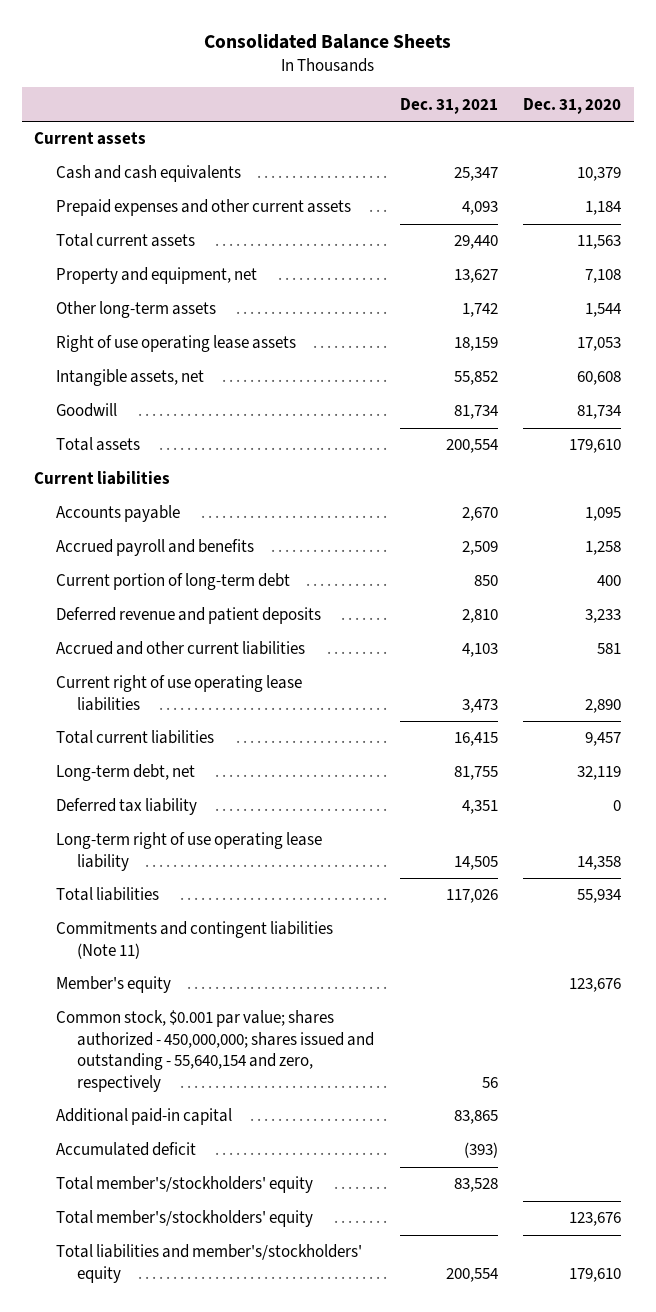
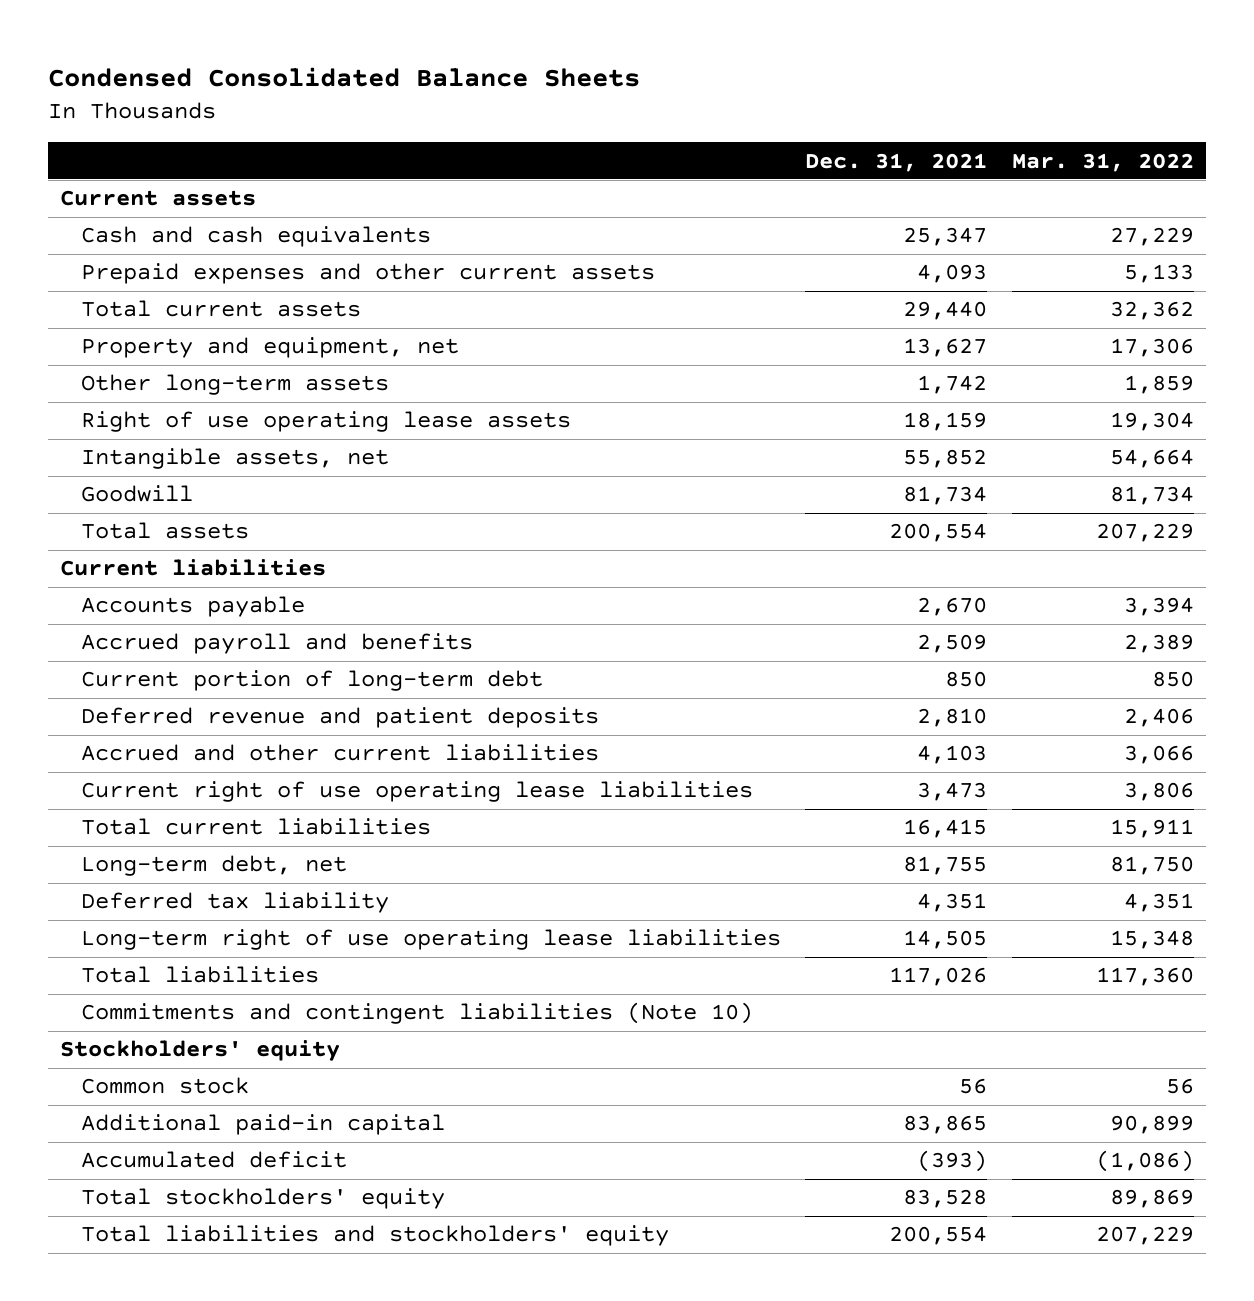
[203,33,451,49] Consolidated Balance Sheets -> [48,66,641,87] Condensed Consolidated Balance Sheets
[523,97,622,114] Dec. 31, 2020 -> none
none -> [1011,152,1194,172] Mar. 31, 2022
[55,832,322,871] Long-term right of use operating lease liability -> [80,929,781,951] Long-term right of use operating lease liabilities
[55,976,171,994] Member's equity -> none
[55,921,333,959] Commitments and contingent liabilities (Note 11) -> [80,1002,753,1025] Commitments and contingent liabilities (Note 10)
none -> [60,1040,341,1062] Stockholders' equity
[55,1010,375,1092] Common stock, $0.001 par value; shares authorized - 450,000,000; shares issued and outstanding - 55,640,154 and zero, respectively -> [80,1077,249,1095] Common stock
[55,1210,313,1228] Total member's/stockholders' equity -> none
[55,1176,313,1194] Total member's/stockholders' equity -> [80,1188,445,1210] Total stockholders' equity
[55,1244,362,1283] Total liabilities and member's/stockholders' equity -> [80,1225,669,1247] Total liabilities and stockholders' equity

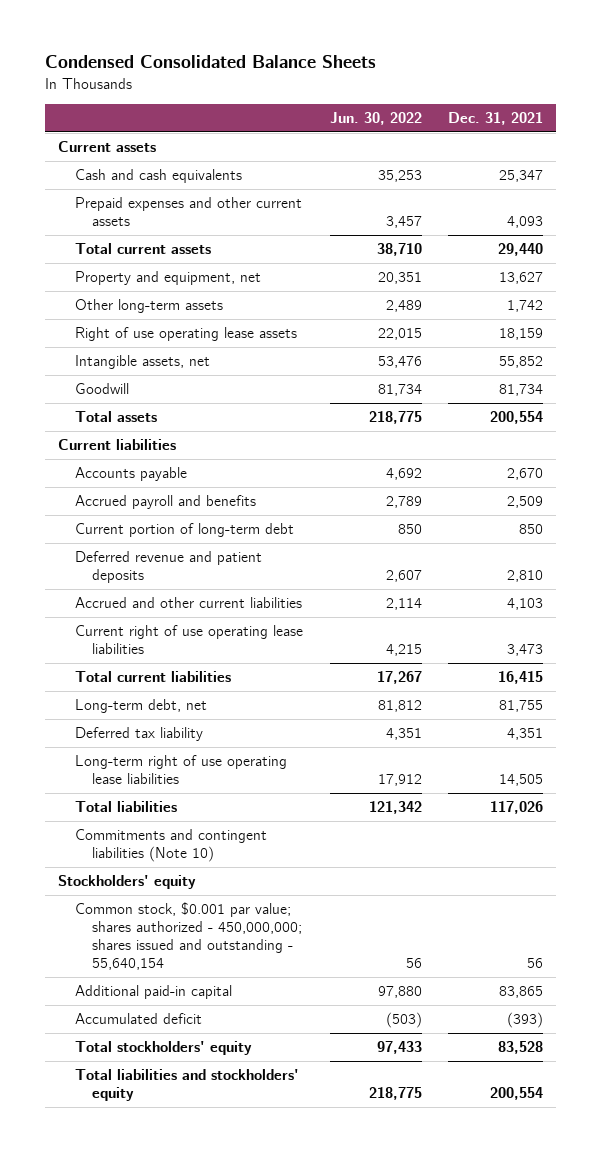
[1011,152,1194,172] Mar. 31, 2022 -> none
none -> [329,112,422,126] Jun. 30, 2022
[80,1077,249,1095] Common stock -> [75,902,303,971] Common stock, $0.001 par value; shares authorized - 450,000,000; shares issued and outstanding - 55,640,154

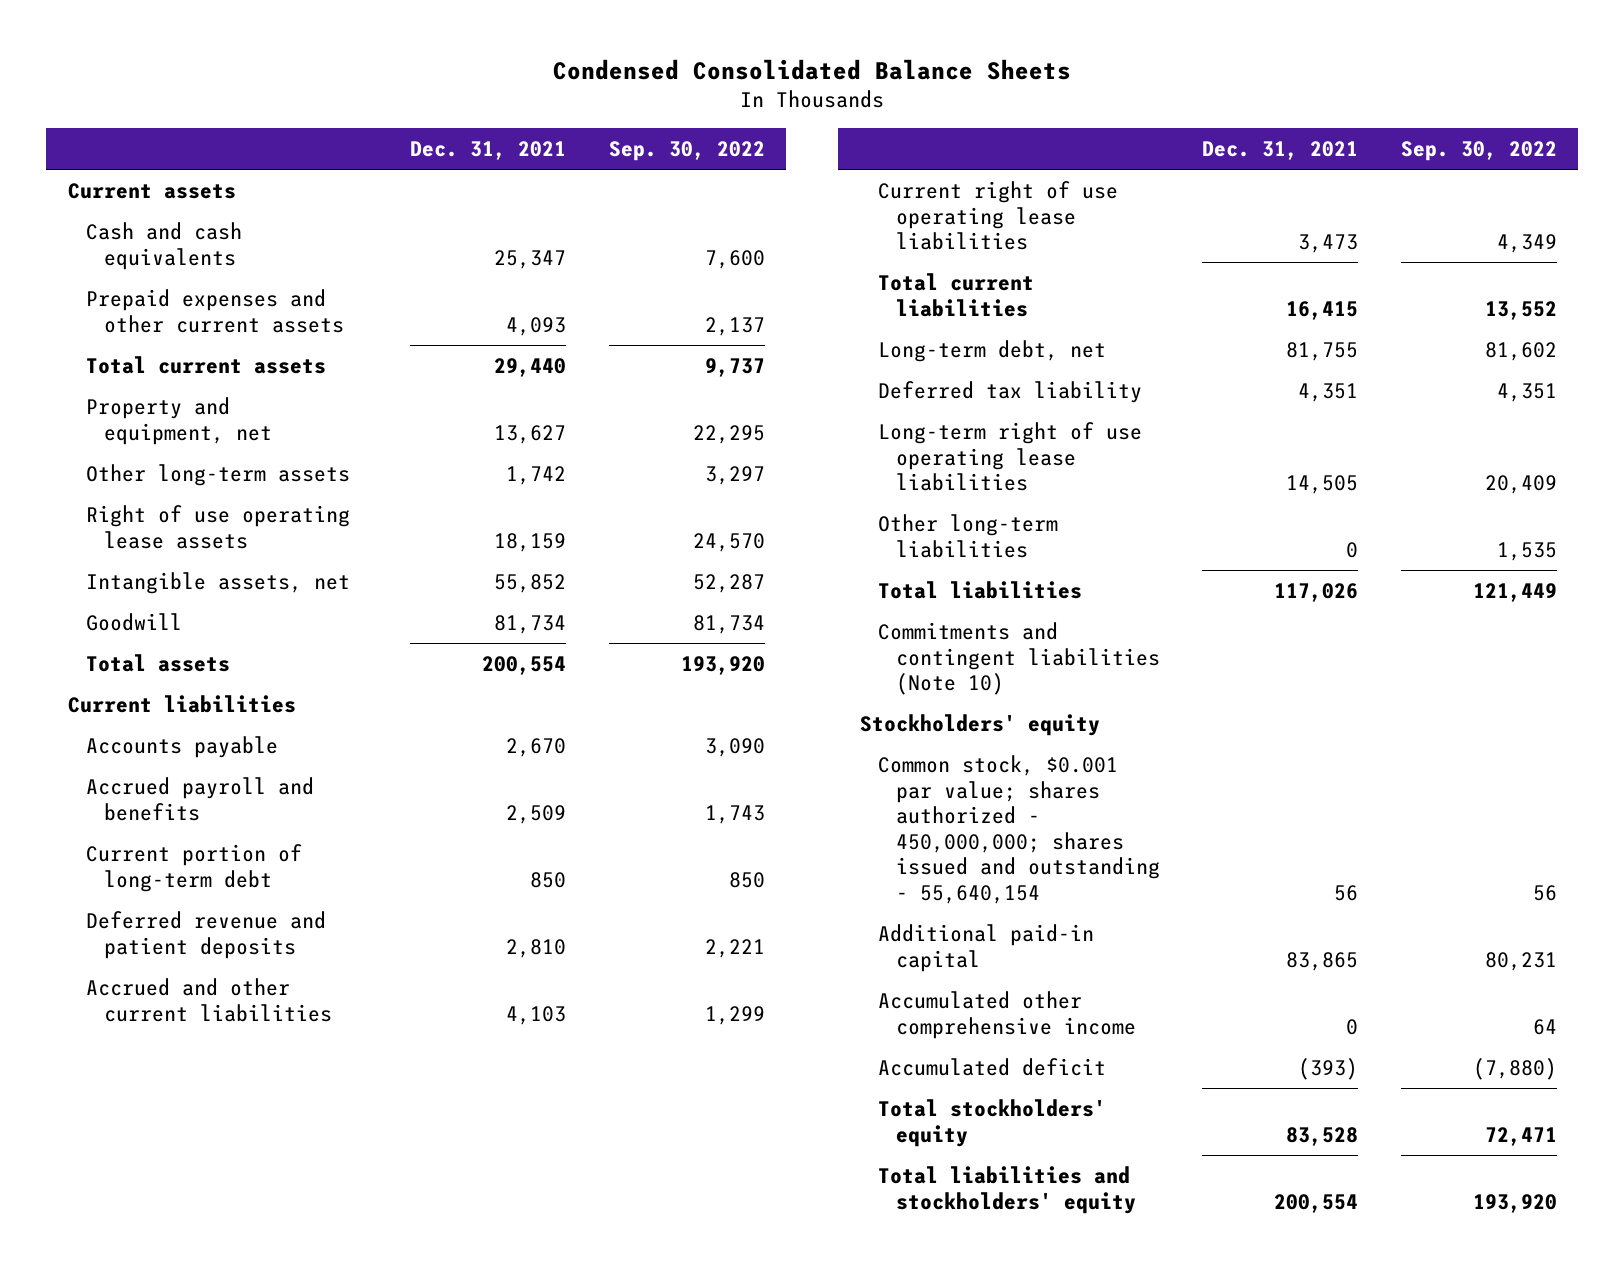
[329,112,422,126] Jun. 30, 2022 -> none
none -> [608,140,765,161] Sep. 30, 2022
none -> [877,513,1058,558] Other long-term liabilities
none -> [877,990,1136,1039] Accumulated other comprehensive income

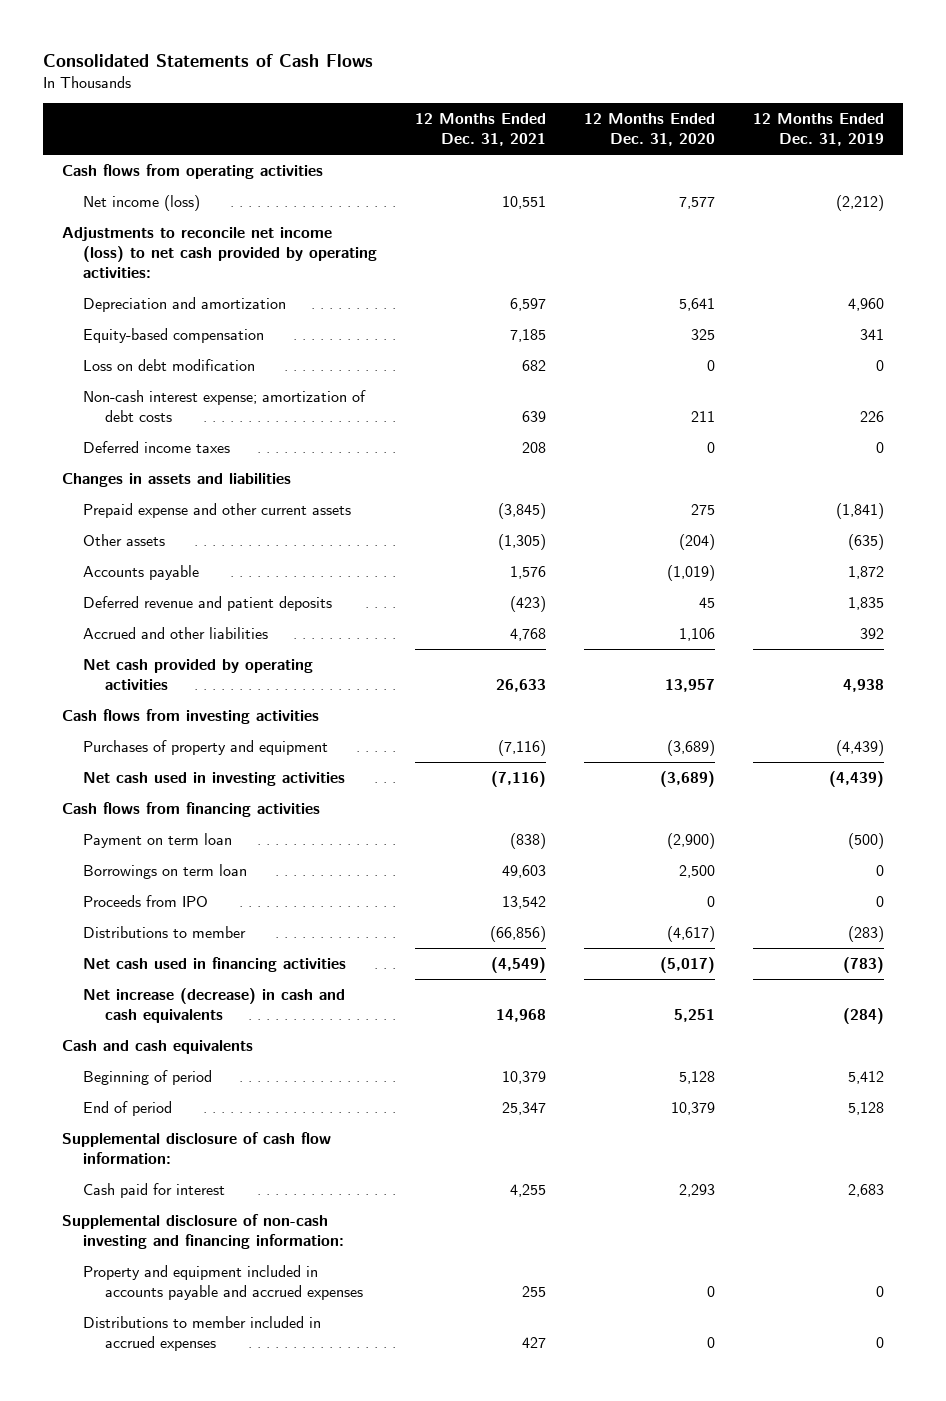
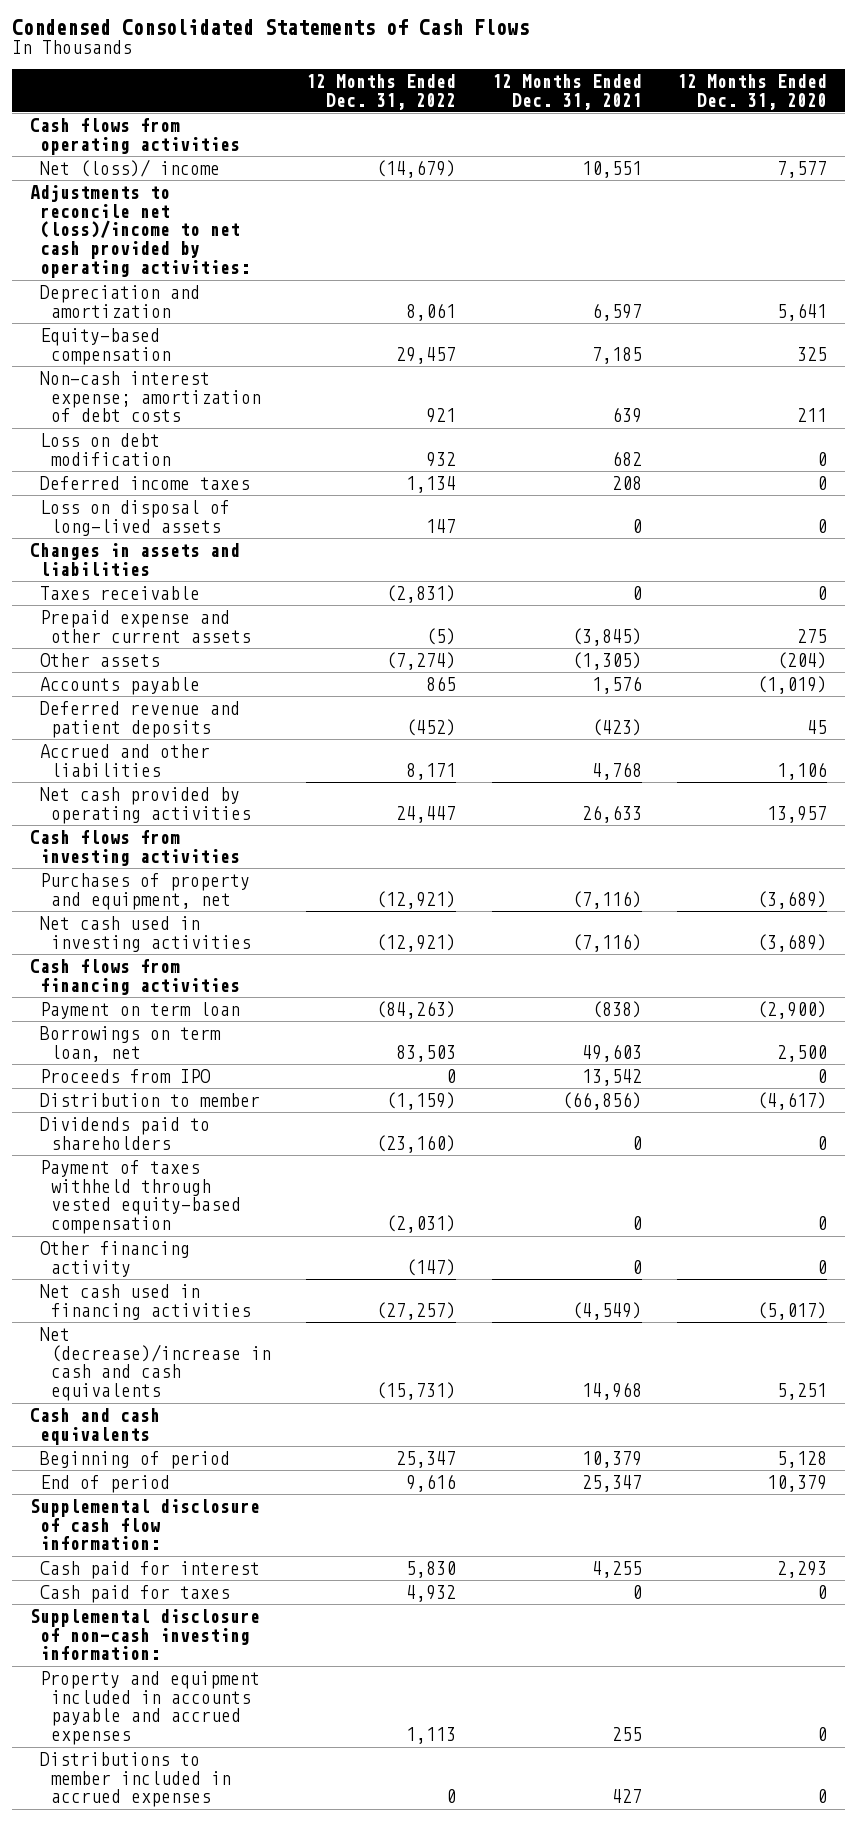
[43,53,374,67] Consolidated Statements of Cash Flows -> [12,18,530,35] Condensed Consolidated Statements of Cash Flows
[753,112,885,146] 12 Months Ended Dec. 31, 2019 -> none
none -> [306,73,457,110] 12 Months Ended Dec. 31, 2022
[83,194,201,211] Net income (loss) -> [40,158,221,177] Net (loss)/ income
[62,226,378,278] Adjustments to reconcile net income (loss) to net cash provided by operating activities: -> [29,184,251,279] Adjustments to reconcile net (loss)/income to net cash provided by operating activities:
[83,358,256,371] Loss on debt modification -> [40,432,171,466] Loss on debt modification
none -> [40,499,231,536] Loss on disposal of long-lived assets
none -> [40,585,201,600] Taxes receivable
[83,739,329,755] Purchases of property and equipment -> [40,872,251,910] Purchases of property and equipment, net
[83,863,248,879] Borrowings on term loan -> [40,1025,222,1062] Borrowings on term loan, net
[83,925,247,938] Distributions to member -> [40,1092,261,1107] Distribution to member
none -> [40,1116,211,1150] Dividends paid to shareholders
none -> [40,1159,241,1235] Payment of taxes withheld through vested equity-based compensation
none -> [40,1240,191,1277] Other financing activity
[83,987,346,1023] Net increase (decrease) in cash and cash equivalents -> [40,1326,271,1402] Net (decrease)/increase in cash and cash equivalents
none -> [40,1584,231,1603] Cash paid for taxes
[62,1213,345,1249] Supplemental disclosure of non-cash investing and financing information: -> [29,1608,260,1661] Supplemental disclosure of non-cash investing information:

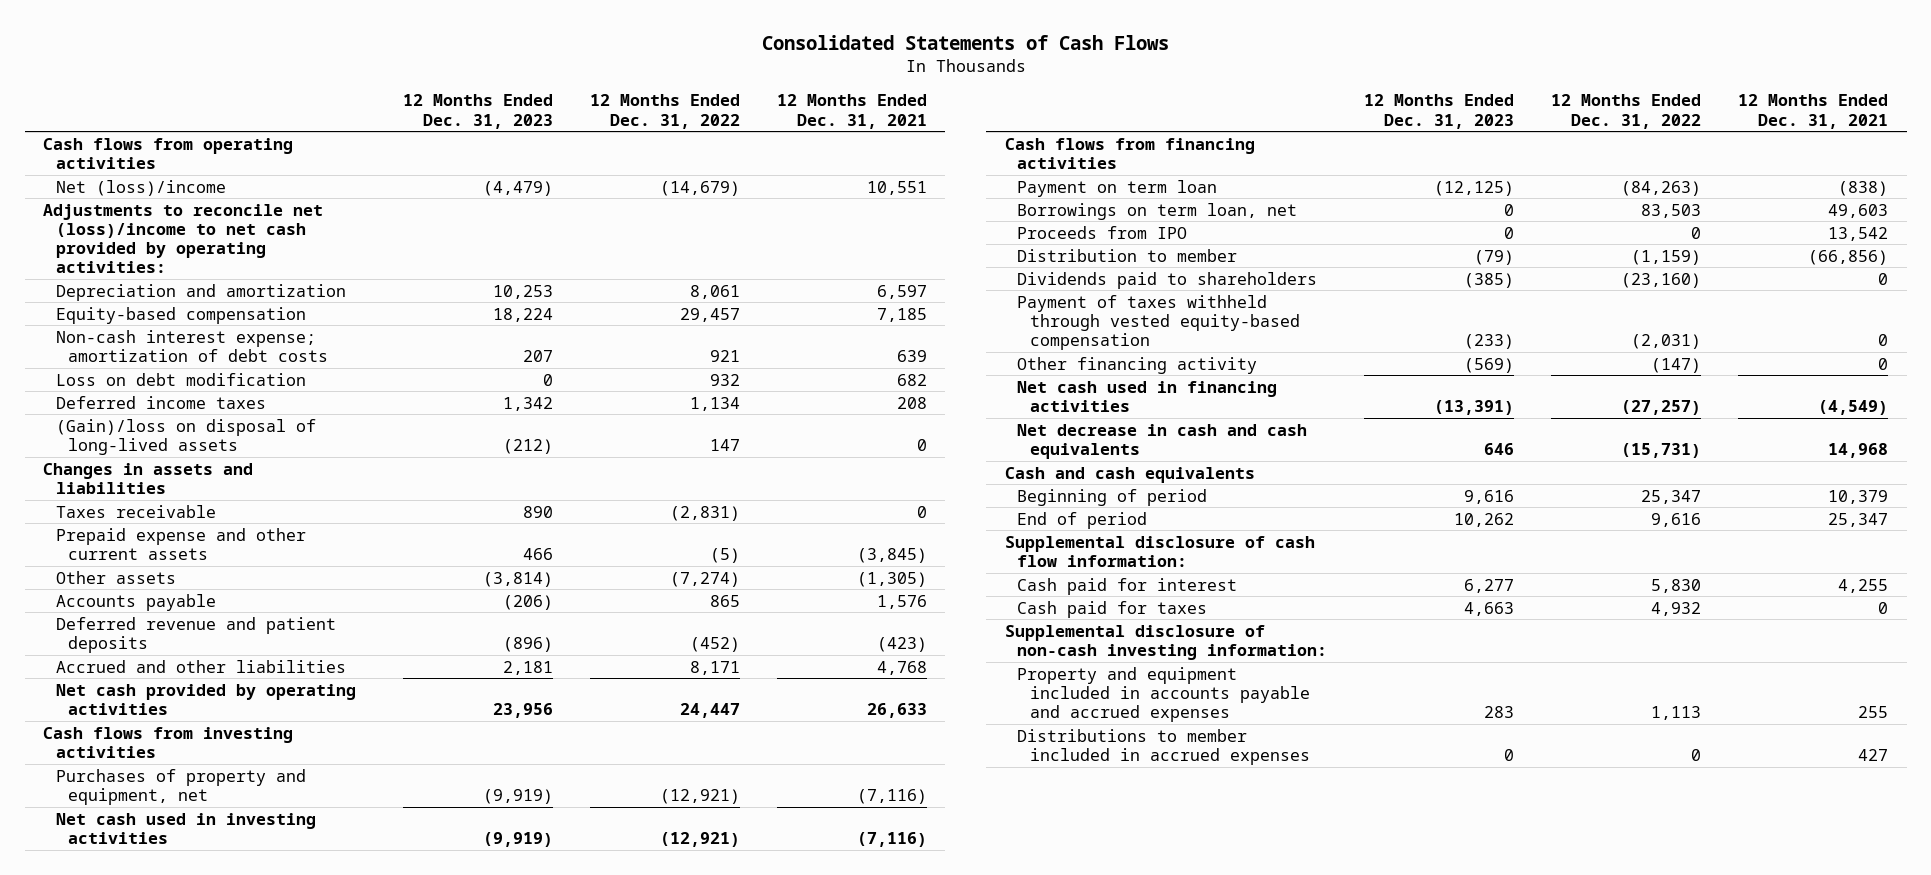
[12,18,530,35] Condensed Consolidated Statements of Cash Flows -> [761,35,1169,51] Consolidated Statements of Cash Flows
[677,73,828,110] 12 Months Ended Dec. 31, 2020 -> none
none -> [402,94,553,129] 12 Months Ended Dec. 31, 2023
[40,158,221,177] Net (loss)/ income -> [55,179,226,196] Net (loss)/income
[40,499,231,536] Loss on disposal of long-lived assets -> [55,418,316,455] (Gain)/loss on disposal of long-lived assets
[40,1326,271,1402] Net (decrease)/increase in cash and cash equivalents -> [1017,423,1308,459] Net decrease in cash and cash equivalents

